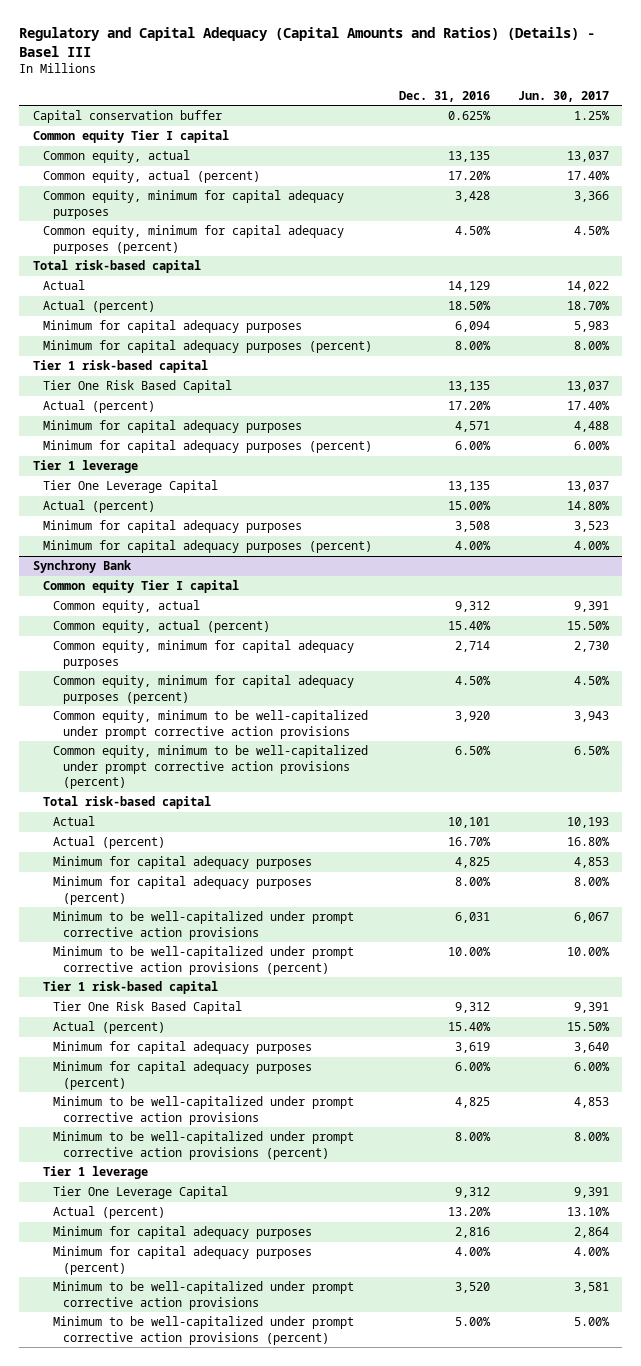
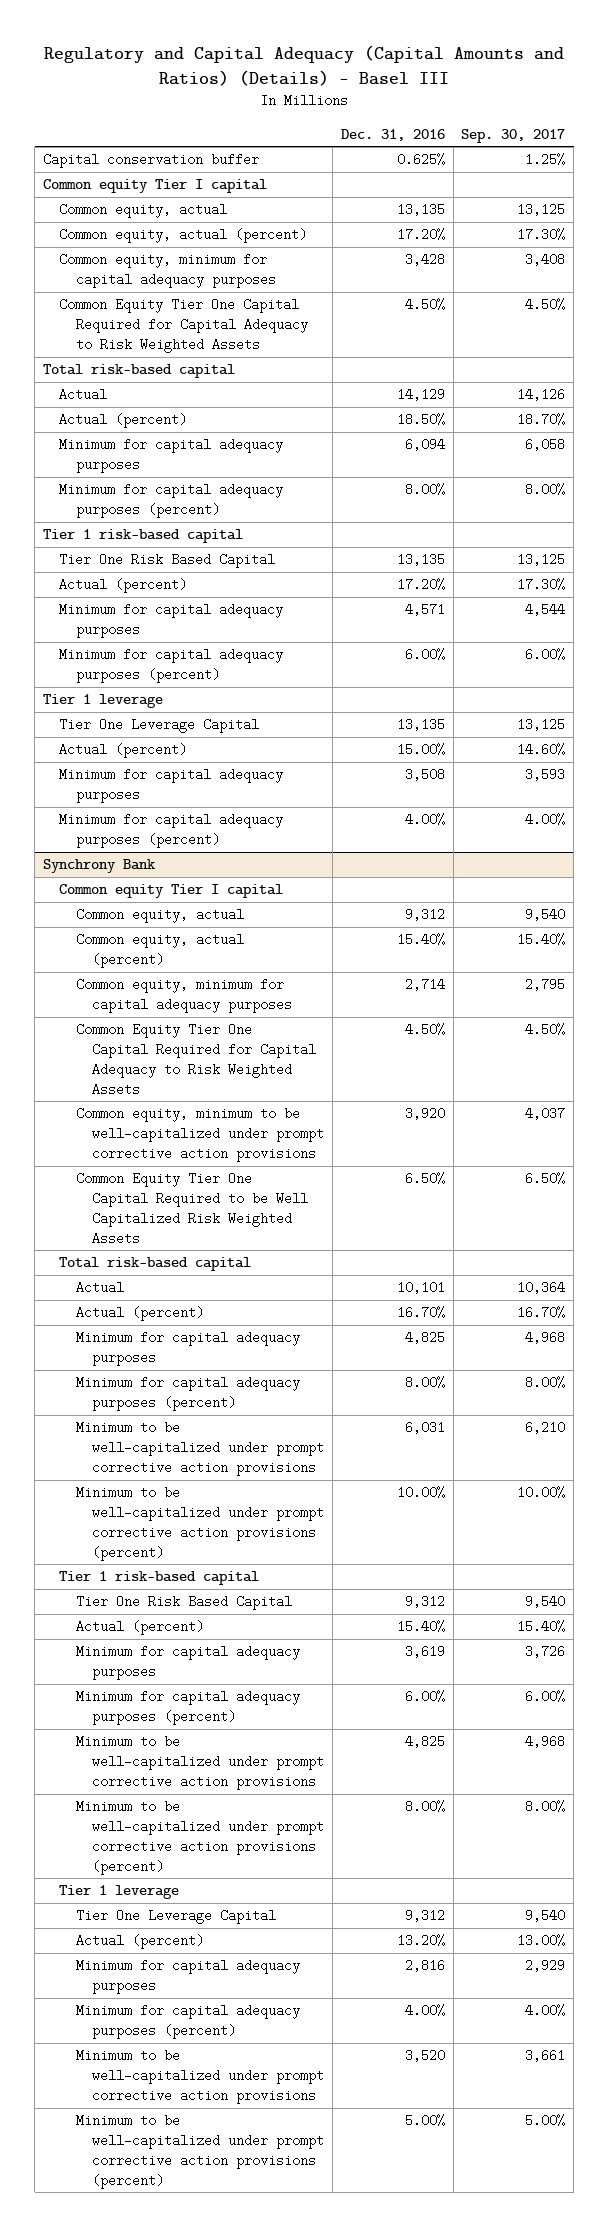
[517,90,609,102] Jun. 30, 2017 -> none
none -> [461,128,566,143] Sep. 30, 2017
[42,225,344,254] Common equity, minimum for capital adequacy purposes (percent) -> [59,298,308,353] Common Equity Tier One Capital Required for Capital Adequacy to Risk Weighted Assets
[52,675,354,704] Common equity, minimum for capital adequacy purposes (percent) -> [75,1023,317,1096] Common Equity Tier One Capital Required for Capital Adequacy to Risk Weighted Assets
[52,745,368,790] Common equity, minimum to be well-capitalized under prompt corrective action provisions (percent) -> [75,1172,309,1245] Common Equity Tier One Capital Required to be Well Capitalized Risk Weighted Assets

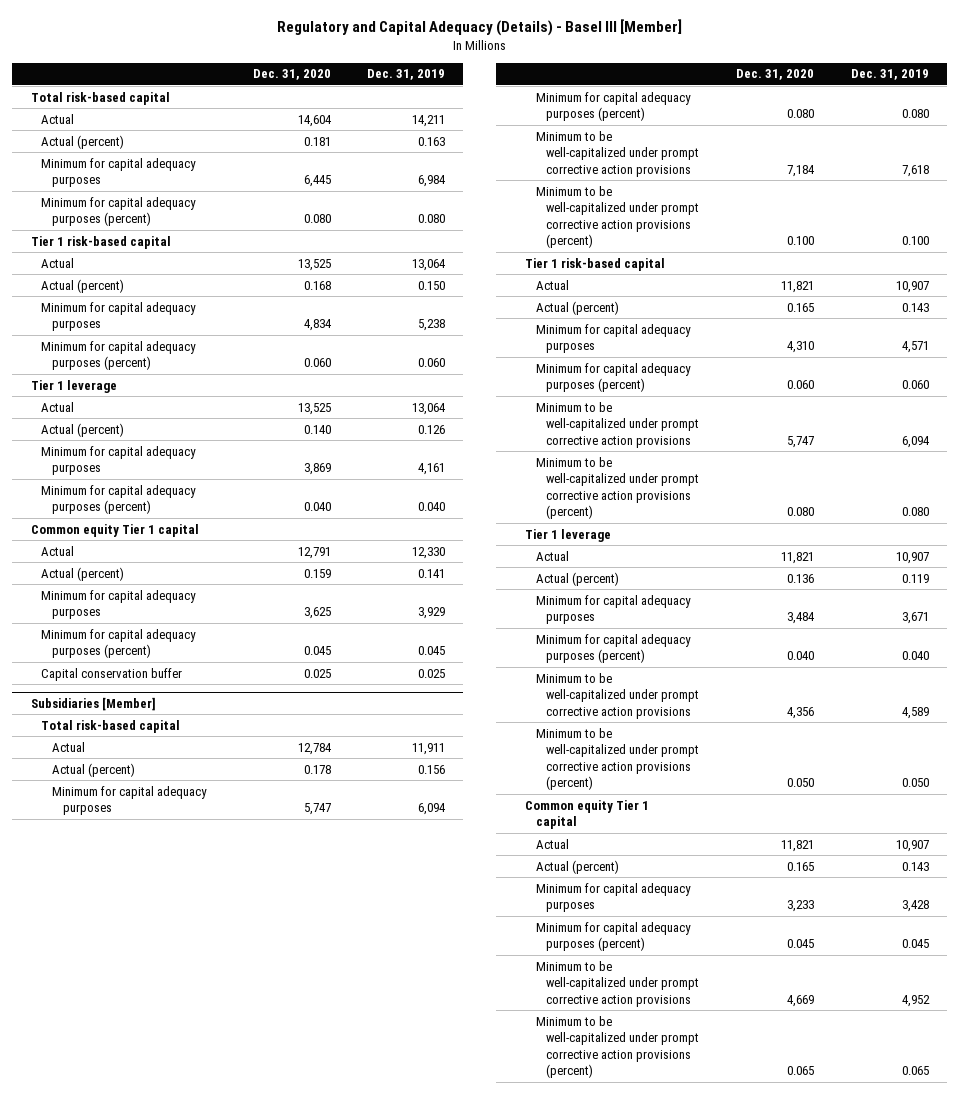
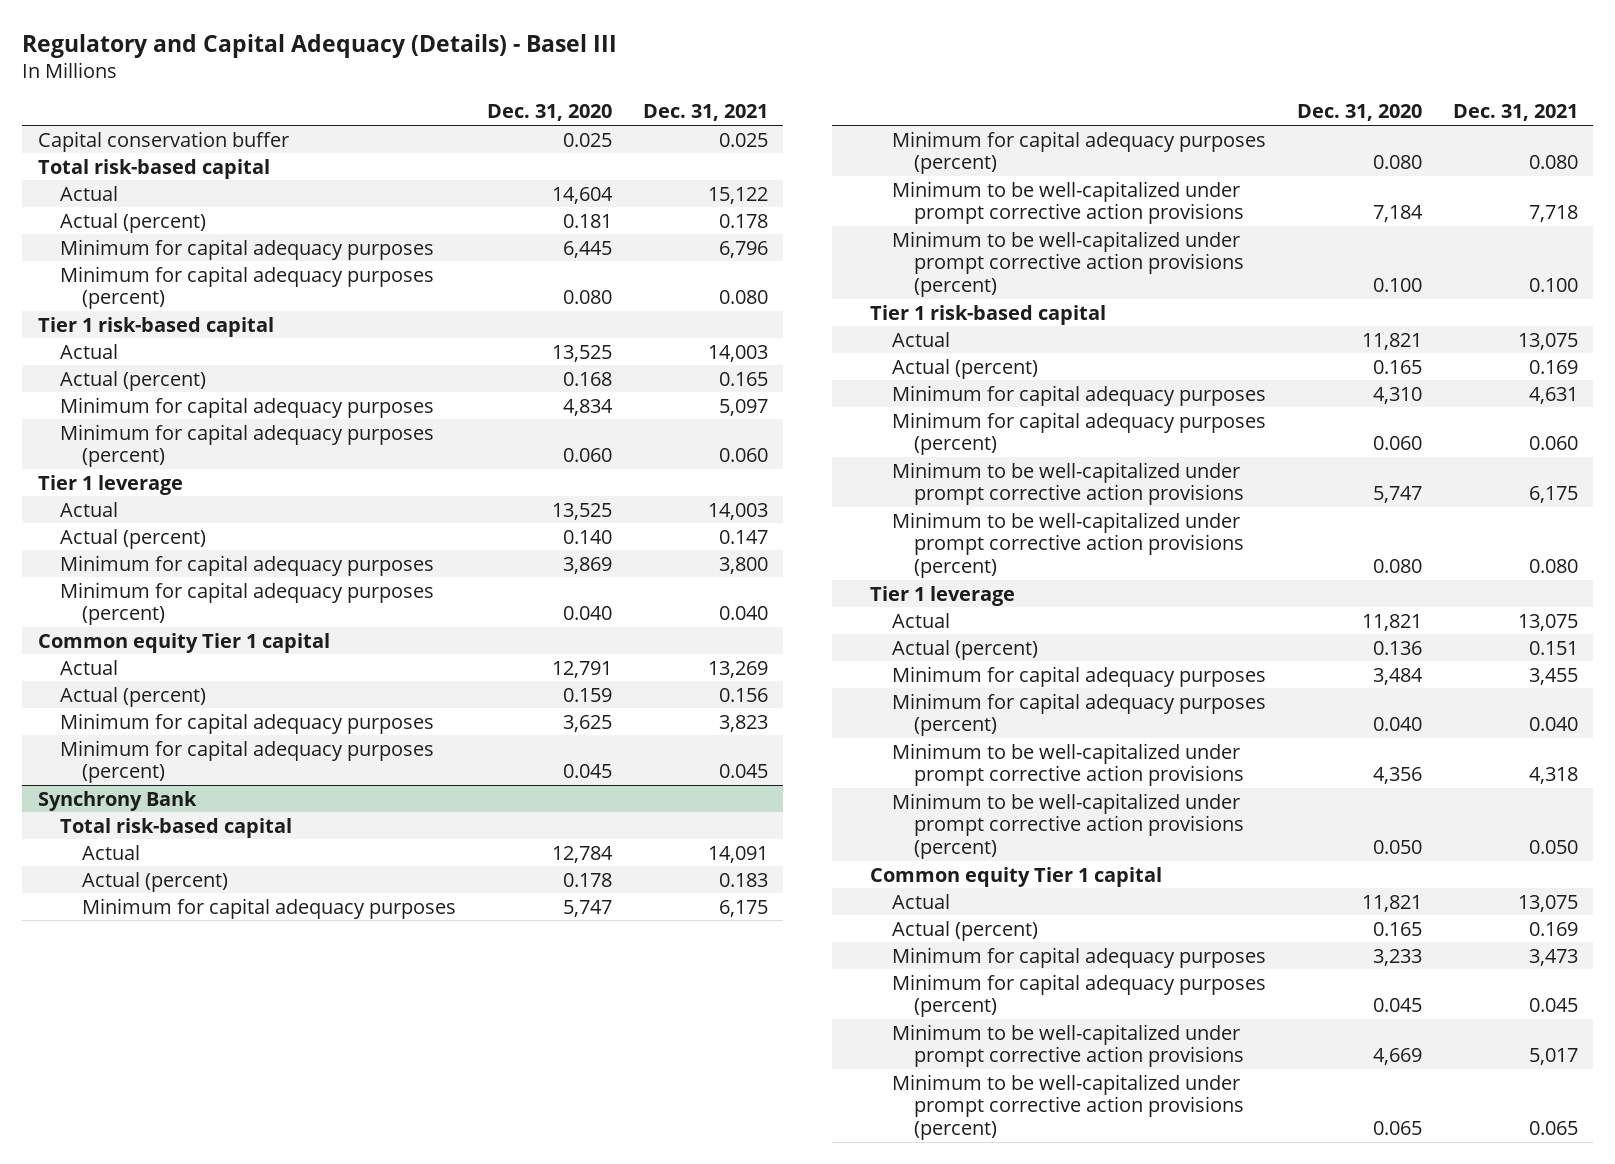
[276,19,682,37] Regulatory and Capital Adequacy (Details) - Basel III [Member] -> [22,34,618,59] Regulatory and Capital Adequacy (Details) - Basel III
[367,69,446,81] Dec. 31, 2019 -> none
none -> [642,104,768,122] Dec. 31, 2021
[41,667,183,681] Capital conservation buffer -> [37,130,289,152] Capital conservation buffer
[30,696,156,711] Subsidiaries [Member] -> [37,790,197,811] Synchrony Bank

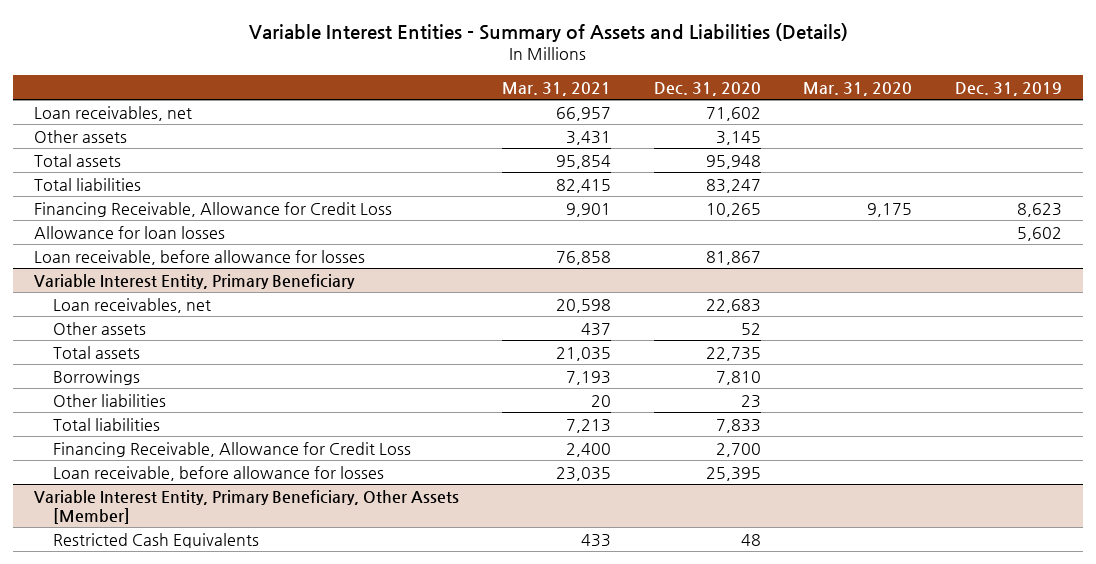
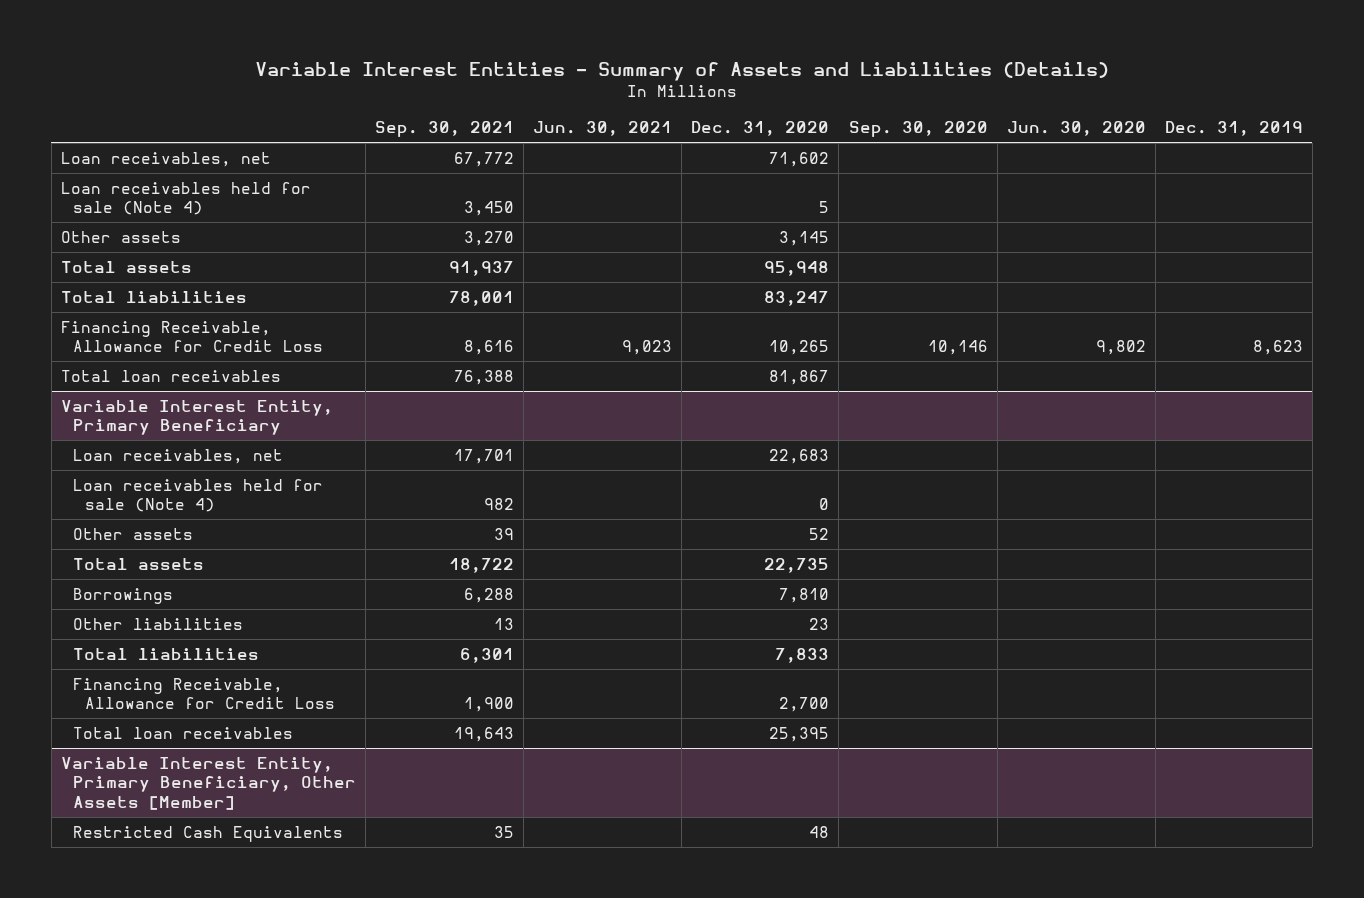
[502,81,612,96] Mar. 31, 2021 -> none
[803,81,913,96] Mar. 31, 2020 -> none
none -> [375,121,515,138] Sep. 30, 2021
none -> [533,121,673,137] Jun. 30, 2021
none -> [848,121,988,138] Sep. 30, 2020
none -> [1006,121,1146,137] Jun. 30, 2020
none -> [61,181,312,216] Loan receivables held for sale (Note 4)
[34,225,226,239] Allowance for loan losses -> none
[34,249,366,265] Loan receivable, before allowance for losses -> [61,369,282,382] Total loan receivables
none -> [72,478,323,513] Loan receivables held for sale (Note 4)
[52,465,384,481] Loan receivable, before allowance for losses -> [72,726,293,739] Total loan receivables

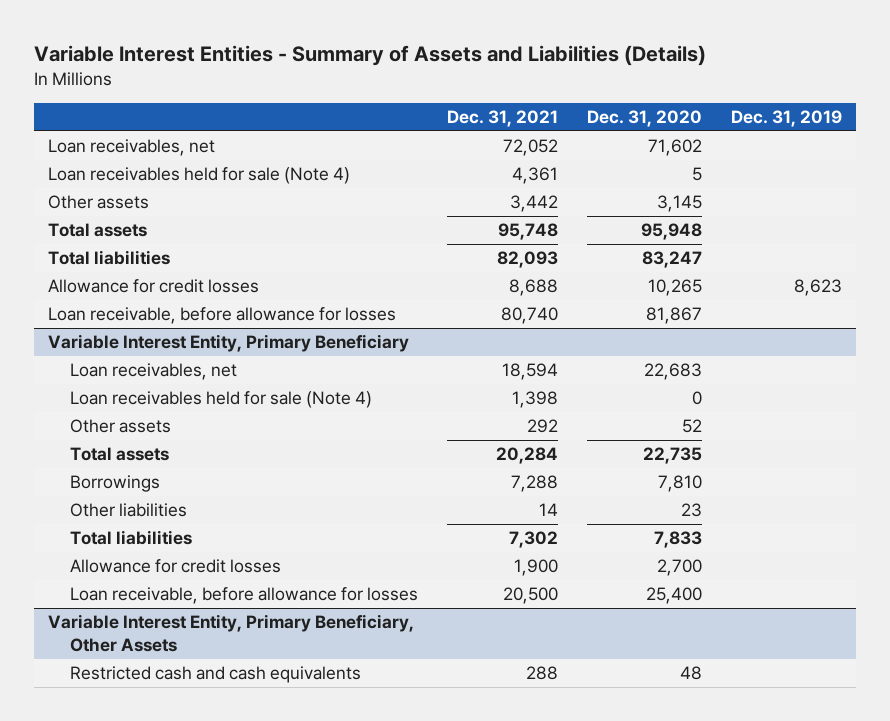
[375,121,515,138] Sep. 30, 2021 -> none
[533,121,673,137] Jun. 30, 2021 -> none
[848,121,988,138] Sep. 30, 2020 -> none
[1006,121,1146,137] Jun. 30, 2020 -> none
none -> [447,109,559,127] Dec. 31, 2021
[61,320,323,353] Financing Receivable, Allowance for Credit Loss -> [48,279,260,294] Allowance for credit losses
[61,369,282,382] Total loan receivables -> [48,307,397,325] Loan receivable, before allowance for losses
[72,726,293,739] Total loan receivables -> none
[72,677,335,710] Financing Receivable, Allowance for Credit Loss -> [70,559,282,574] Allowance for credit losses
none -> [70,587,419,605] Loan receivable, before allowance for losses
[61,756,356,810] Variable Interest Entity, Primary Beneficiary, Other Assets [Member] -> [48,614,415,652] Variable Interest Entity, Primary Beneficiary, Other Assets
[72,825,343,842] Restricted Cash Equivalents -> [70,666,362,684] Restricted cash and cash equivalents

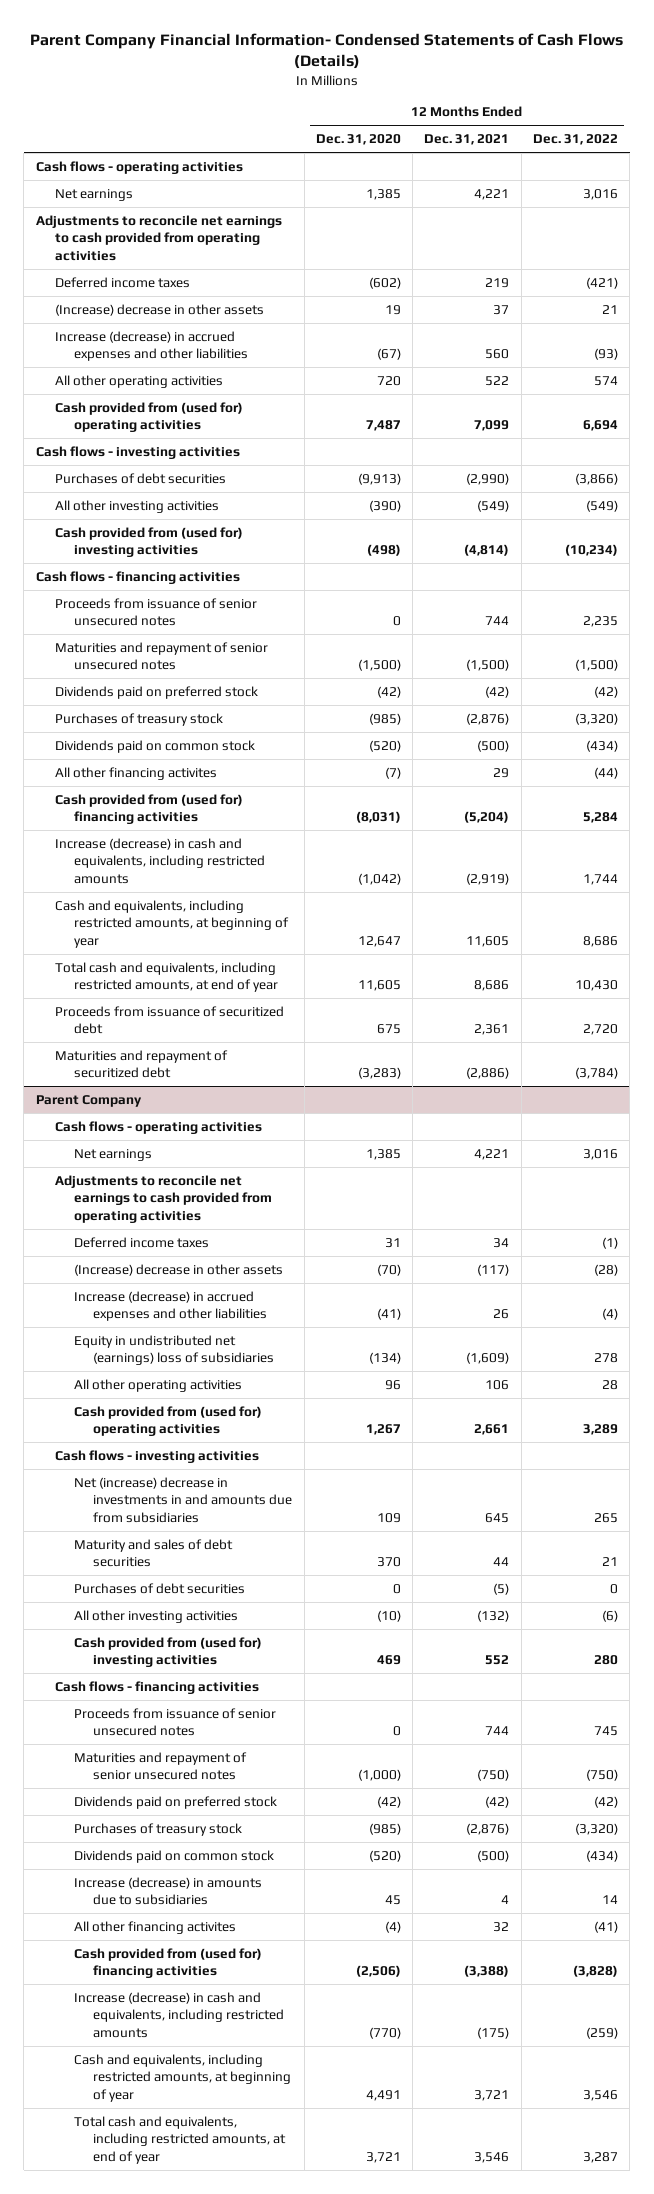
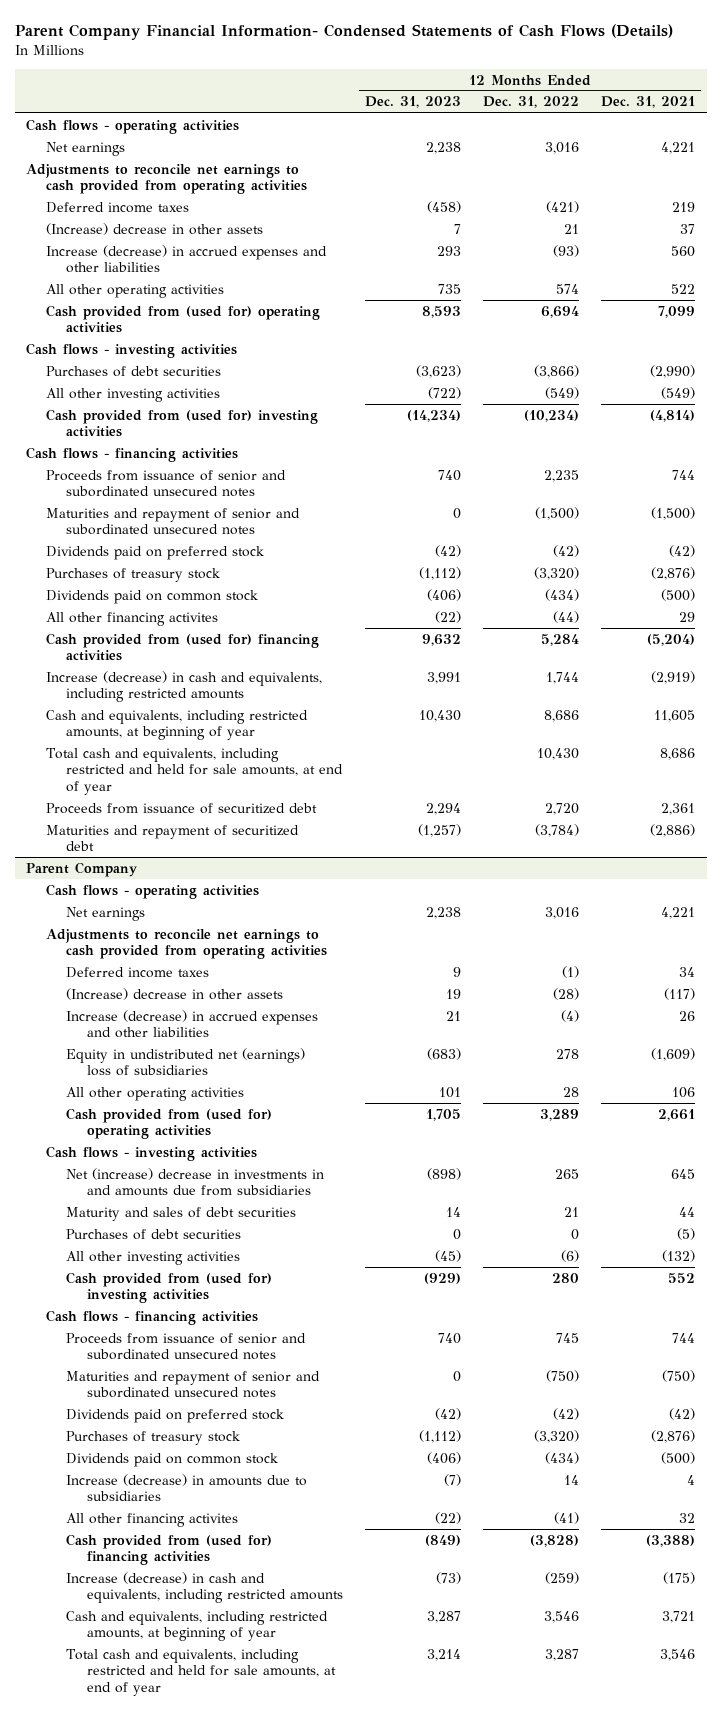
[315,134,401,146] Dec. 31, 2020 -> none
none -> [364,96,461,109] Dec. 31, 2023
[54,597,257,627] Proceeds from issuance of senior unsecured notes -> [46,469,287,498] Proceeds from issuance of senior and subordinated unsecured notes
[54,641,268,671] Maturities and repayment of senior unsecured notes -> [46,507,301,536] Maturities and repayment of senior and subordinated unsecured notes
[54,961,279,993] Total cash and equivalents, including restricted amounts, at end of year -> [46,747,344,795] Total cash and equivalents, including restricted and held for sale amounts, at end of year
[74,1707,277,1737] Proceeds from issuance of senior unsecured notes -> [66,1332,307,1361] Proceeds from issuance of senior and subordinated unsecured notes
[74,1751,248,1781] Maturities and repayment of senior unsecured notes -> [66,1370,321,1399] Maturities and repayment of senior and subordinated unsecured notes
[74,2115,287,2164] Total cash and equivalents, including restricted amounts, at end of year -> [66,1648,336,1696] Total cash and equivalents, including restricted and held for sale amounts, at end of year

